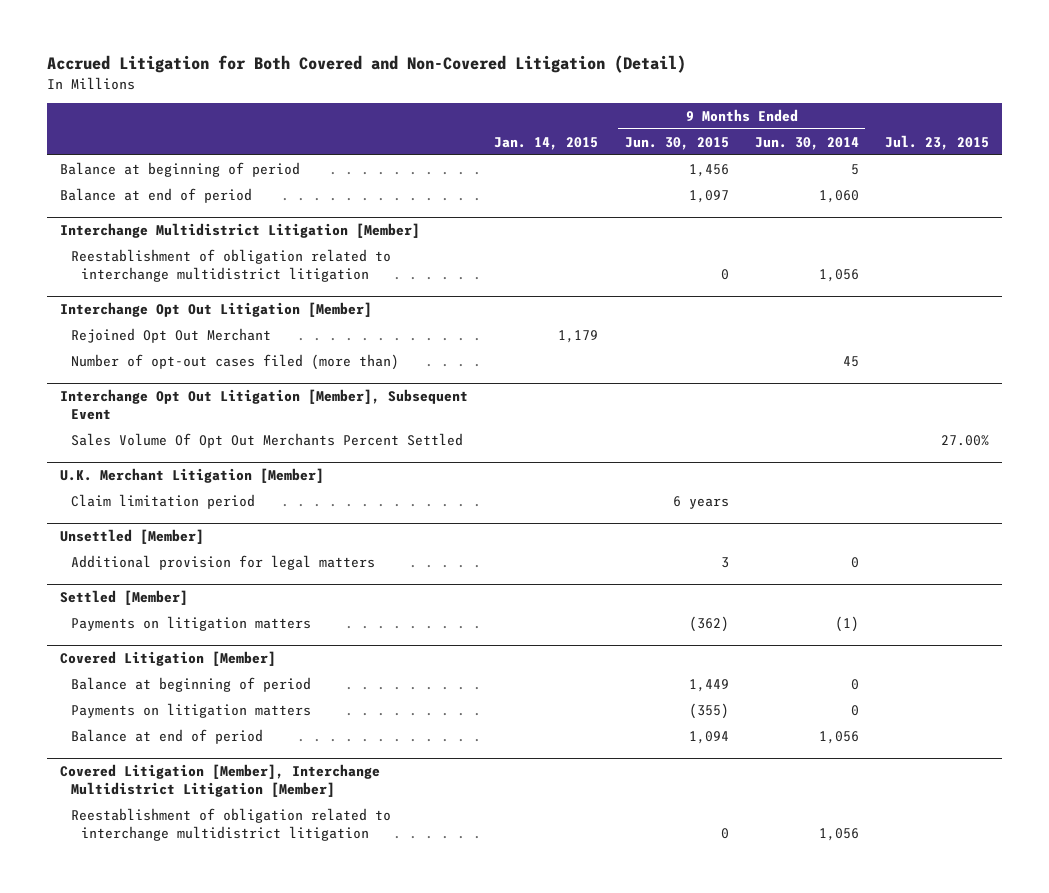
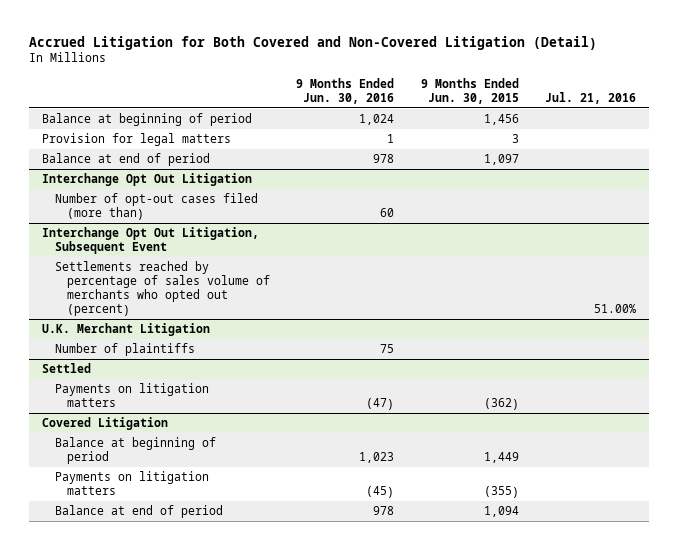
[494,136,599,150] Jan. 14, 2015 -> none
[754,136,859,150] Jun. 30, 2014 -> none
[884,134,989,150] Jul. 23, 2015 -> none
none -> [296,78,395,104] 9 Months Ended Jun. 30, 2016
none -> [544,91,636,104] Jul. 21, 2016
none -> [42,133,232,147] Provision for legal matters
[60,223,421,239] Interchange Multidistrict Litigation [Member] -> none
[70,248,391,283] Reestablishment of obligation related to interchange multidistrict litigation -> none
[70,327,271,343] Rejoined Opt Out Merchant -> none
[60,302,373,318] Interchange Opt Out Litigation [Member] -> [42,173,253,187] Interchange Opt Out Litigation
[70,493,255,509] Claim limitation period -> none
[60,529,205,545] Unsettled [Member] -> none
[70,554,375,570] Additional provision for legal matters -> none
[60,389,469,421] Interchange Opt Out Litigation [Member], Subsequent Event -> [42,227,260,255] Interchange Opt Out Litigation, Subsequent Event
[70,432,463,448] Sales Volume Of Opt Out Merchants Percent Settled -> [54,261,271,316] Settlements reached by percentage of sales volume of merchants who opted out (percent)
[60,468,325,484] U.K. Merchant Litigation [Member] -> [42,323,211,337] U.K. Merchant Litigation
none -> [54,343,195,357] Number of plaintiffs
[60,590,189,606] Settled [Member] -> [42,363,92,374] Settled
[60,651,277,667] Covered Litigation [Member] -> [42,417,169,431] Covered Litigation
[60,764,381,798] Covered Litigation [Member], Interchange Multidistrict Litigation [Member] -> none
[70,807,391,842] Reestablishment of obligation related to interchange multidistrict litigation -> none

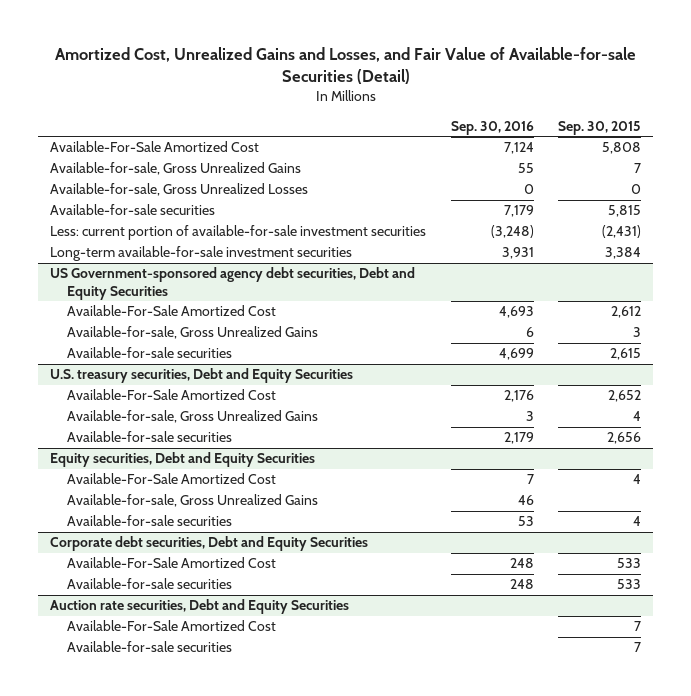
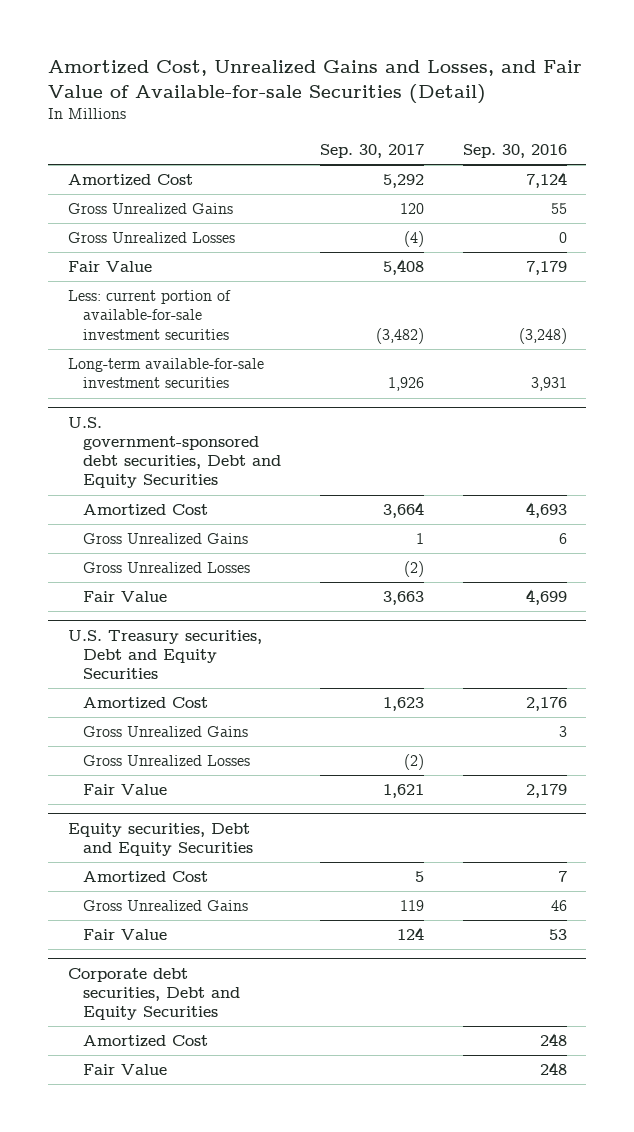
[557,120,641,135] Sep. 30, 2015 -> none
none -> [319,144,424,159] Sep. 30, 2017
[50,141,260,153] Available-For-Sale Amortized Cost -> [67,174,193,187] Amortized Cost
[50,162,302,176] Available-for-sale, Gross Unrealized Gains -> [67,203,233,215] Gross Unrealized Gains
[50,183,309,197] Available-for-sale, Gross Unrealized Losses -> [67,232,235,244] Gross Unrealized Losses
[50,204,216,216] Available-for-sale securities -> [67,261,152,273] Fair Value
[50,267,416,300] US Government-sponsored agency debt securities, Debt and Equity Securities -> [67,416,281,489] U.S. government-sponsored debt securities, Debt and Equity Securities
[66,305,276,317] Available-For-Sale Amortized Cost -> [82,504,208,517] Amortized Cost
[66,326,318,340] Available-for-sale, Gross Unrealized Gains -> [82,533,248,545] Gross Unrealized Gains
none -> [82,562,250,574] Gross Unrealized Losses
[66,347,232,359] Available-for-sale securities -> [82,591,167,603] Fair Value
[50,368,354,384] U.S. treasury securities, Debt and Equity Securities -> [67,629,262,680] U.S. Treasury securities, Debt and Equity Securities
[66,389,276,401] Available-For-Sale Amortized Cost -> [82,697,208,710] Amortized Cost
[66,410,318,424] Available-for-sale, Gross Unrealized Gains -> [82,726,248,738] Gross Unrealized Gains
none -> [82,755,250,767] Gross Unrealized Losses
[66,431,232,443] Available-for-sale securities -> [82,784,167,796] Fair Value
[66,473,276,485] Available-For-Sale Amortized Cost -> [82,871,208,884] Amortized Cost
[66,494,318,508] Available-for-sale, Gross Unrealized Gains -> [82,900,248,912] Gross Unrealized Gains
[66,515,232,527] Available-for-sale securities -> [82,929,167,941] Fair Value
[50,599,350,615] Auction rate securities, Debt and Equity Securities -> none
[66,620,276,632] Available-For-Sale Amortized Cost -> none
[66,641,232,653] Available-for-sale securities -> none
[66,557,276,569] Available-For-Sale Amortized Cost -> [82,1035,208,1048] Amortized Cost
[66,578,232,590] Available-for-sale securities -> [82,1064,167,1076] Fair Value

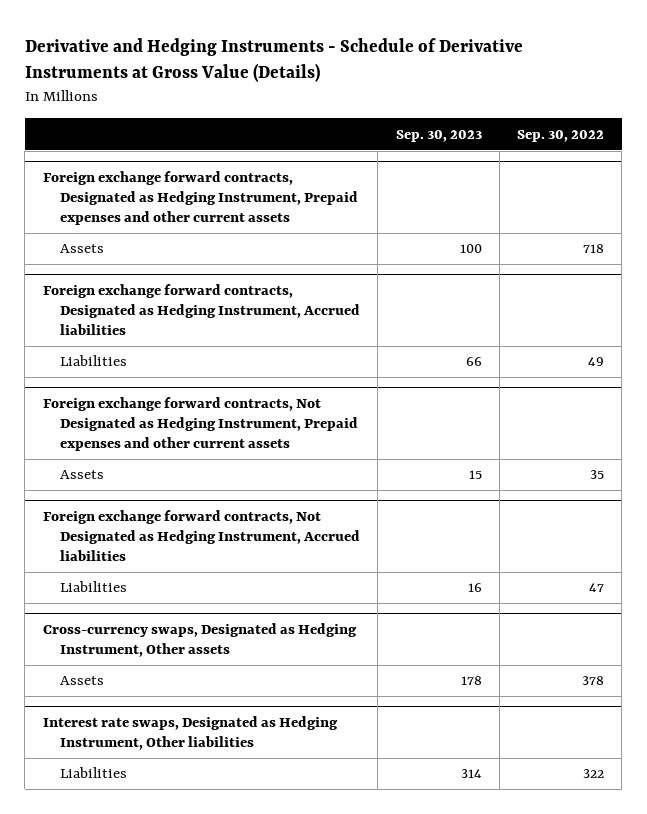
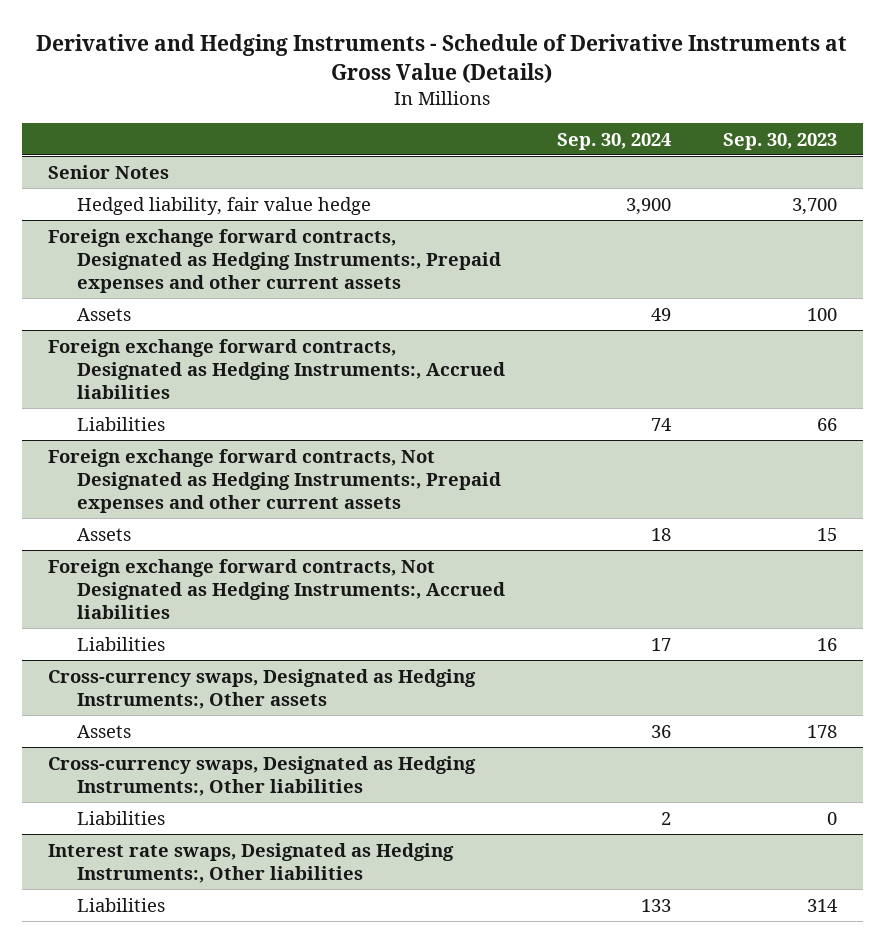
[517,129,605,142] Sep. 30, 2022 -> none
none -> [556,132,671,150] Sep. 30, 2024
none -> [48,164,170,179] Senior Notes
none -> [77,196,372,215] Hedged liability, fair value hedge
[42,170,359,226] Foreign exchange forward contracts, Designated as Hedging Instrument, Prepaid expenses and other current assets -> [48,228,502,293] Foreign exchange forward contracts, Designated as Hedging Instruments:, Prepaid expenses and other current assets
[42,283,361,336] Foreign exchange forward contracts, Designated as Hedging Instrument, Accrued liabilities -> [48,338,506,399] Foreign exchange forward contracts, Designated as Hedging Instruments:, Accrued liabilities
[42,396,359,452] Foreign exchange forward contracts, Not Designated as Hedging Instrument, Prepaid expenses and other current assets -> [48,448,502,513] Foreign exchange forward contracts, Not Designated as Hedging Instruments:, Prepaid expenses and other current assets
[42,509,361,562] Foreign exchange forward contracts, Not Designated as Hedging Instrument, Accrued liabilities -> [48,558,506,619] Foreign exchange forward contracts, Not Designated as Hedging Instruments:, Accrued liabilities
[42,622,357,657] Cross-currency swaps, Designated as Hedging Instrument, Other assets -> [48,668,477,709] Cross-currency swaps, Designated as Hedging Instruments:, Other assets
none -> [48,755,477,796] Cross-currency swaps, Designated as Hedging Instruments:, Other liabilities
none -> [77,810,166,825] Liabilities
[42,715,338,750] Interest rate swaps, Designated as Hedging Instrument, Other liabilities -> [48,842,455,883] Interest rate swaps, Designated as Hedging Instruments:, Other liabilities

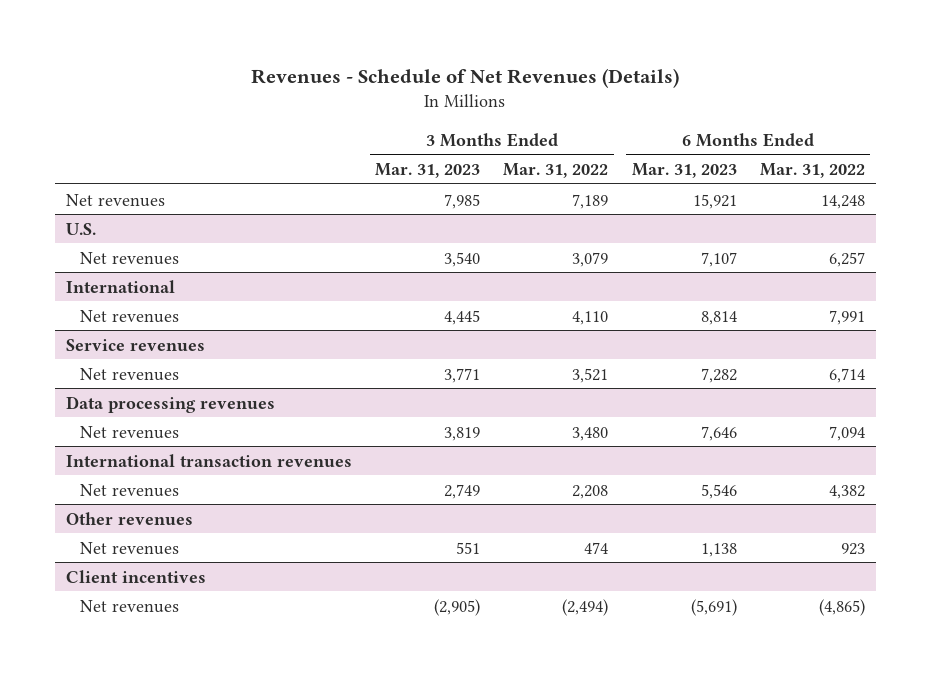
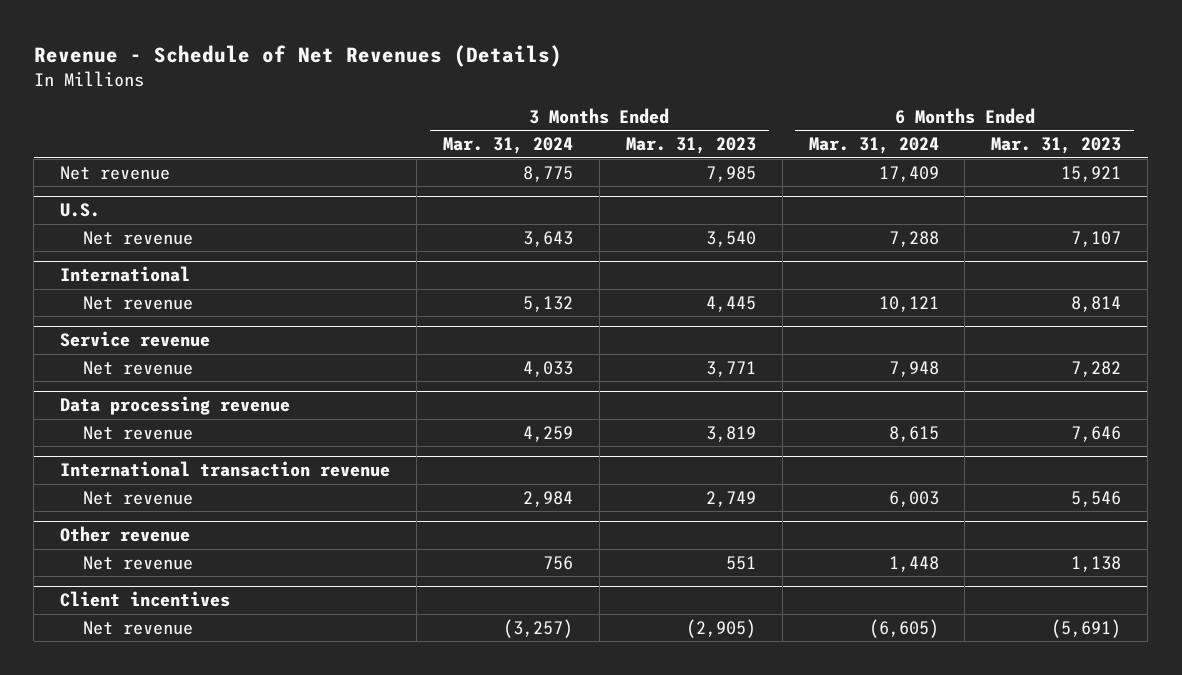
[251,67,680,88] Revenues - Schedule of Net Revenues (Details) -> [33,44,562,67] Revenue - Schedule of Net Revenues (Details)
[503,162,609,178] Mar. 31, 2022 -> none
[759,162,865,178] Mar. 31, 2022 -> none
none -> [443,137,574,155] Mar. 31, 2024
none -> [808,137,939,155] Mar. 31, 2024
[66,193,166,207] Net revenues -> [60,165,171,180] Net revenue
[79,251,179,265] Net revenues -> [82,230,193,245] Net revenue
[79,309,179,323] Net revenues -> [82,295,193,310] Net revenue
[66,338,206,351] Service revenues -> [60,331,211,348] Service revenue
[79,367,179,381] Net revenues -> [82,360,193,375] Net revenue
[66,395,276,413] Data processing revenues -> [60,396,291,416] Data processing revenue
[79,425,179,439] Net revenues -> [82,425,193,440] Net revenue
[66,453,353,467] International transaction revenues -> [60,461,391,478] International transaction revenue
[79,483,179,497] Net revenues -> [82,490,193,505] Net revenue
[66,511,194,525] Other revenues -> [60,526,191,543] Other revenue
[79,541,179,555] Net revenues -> [82,555,193,570] Net revenue
[79,599,179,613] Net revenues -> [82,620,193,635] Net revenue

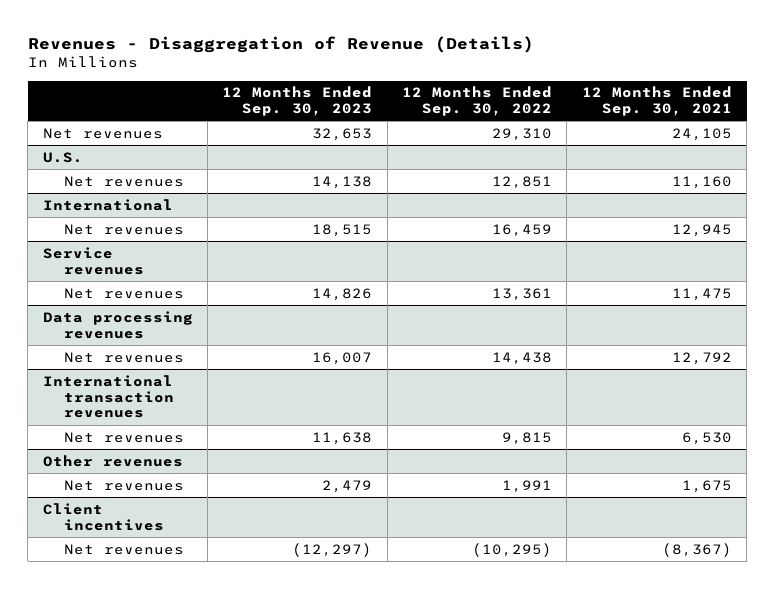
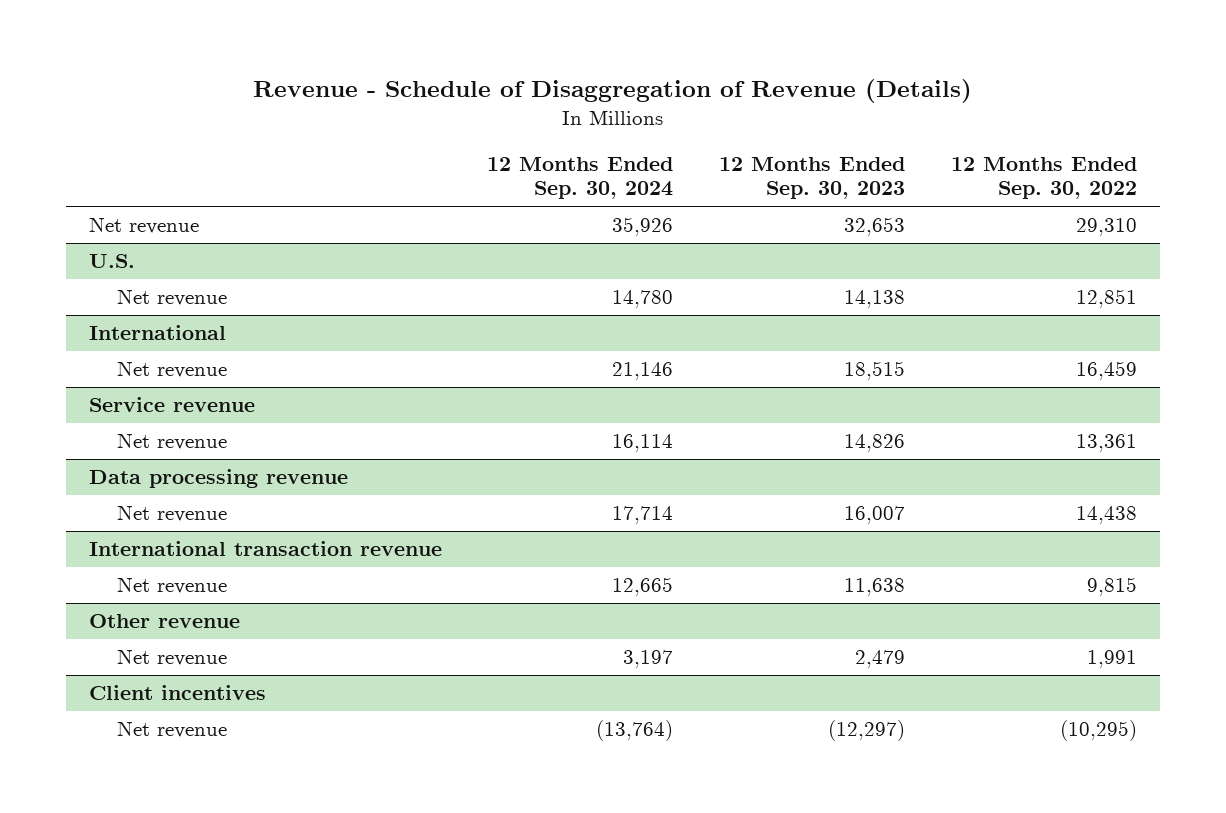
[27,35,534,53] Revenues - Disaggregation of Revenue (Details) -> [252,79,972,104] Revenue - Schedule of Disaggregation of Revenue (Details)
[581,86,732,117] 12 Months Ended Sep. 30, 2021 -> none
none -> [487,156,674,199] 12 Months Ended Sep. 30, 2024
[42,127,163,139] Net revenues -> [88,217,199,235] Net revenue
[63,175,184,187] Net revenues -> [116,289,227,307] Net revenue
[63,223,184,235] Net revenues -> [116,361,227,379] Net revenue
[42,246,144,275] Service revenues -> [88,397,255,413] Service revenue
[63,287,184,299] Net revenues -> [116,433,227,451] Net revenue
[42,310,193,339] Data processing revenues -> [88,469,348,489] Data processing revenue
[63,351,184,363] Net revenues -> [116,505,227,523] Net revenue
[42,374,174,419] International transaction revenues -> [88,541,442,557] International transaction revenue
[63,431,184,443] Net revenues -> [116,577,227,595] Net revenue
[42,454,183,467] Other revenues -> [88,614,240,629] Other revenue
[63,479,184,491] Net revenues -> [116,649,227,667] Net revenue
[63,543,184,555] Net revenues -> [116,721,227,739] Net revenue

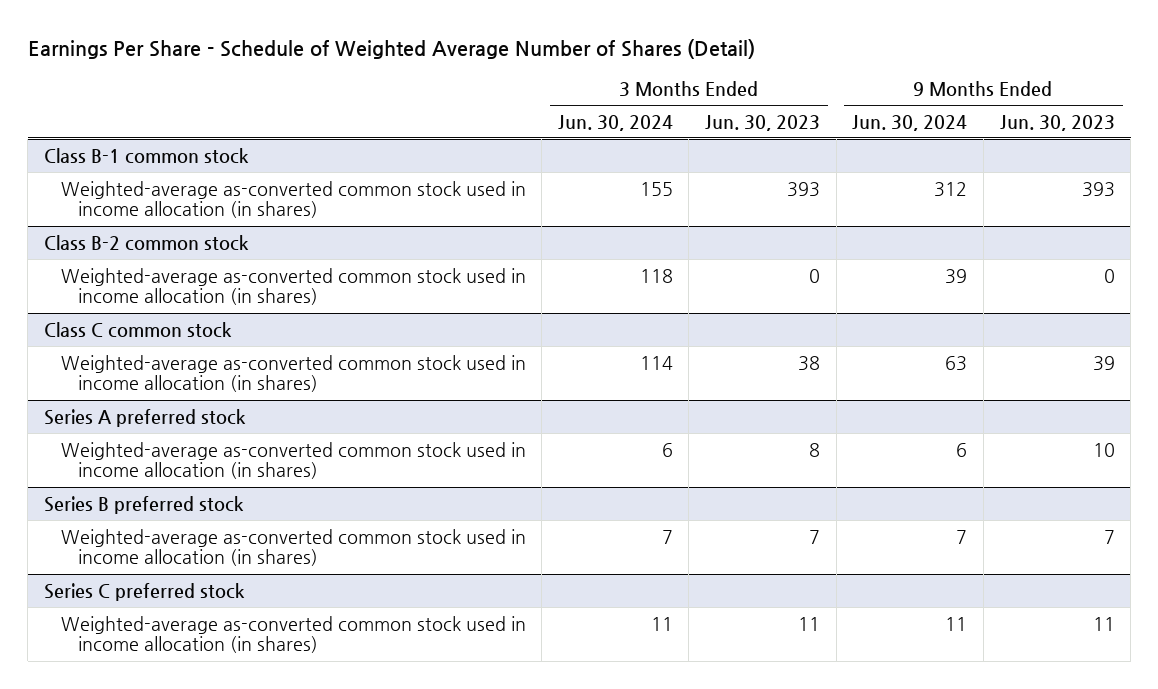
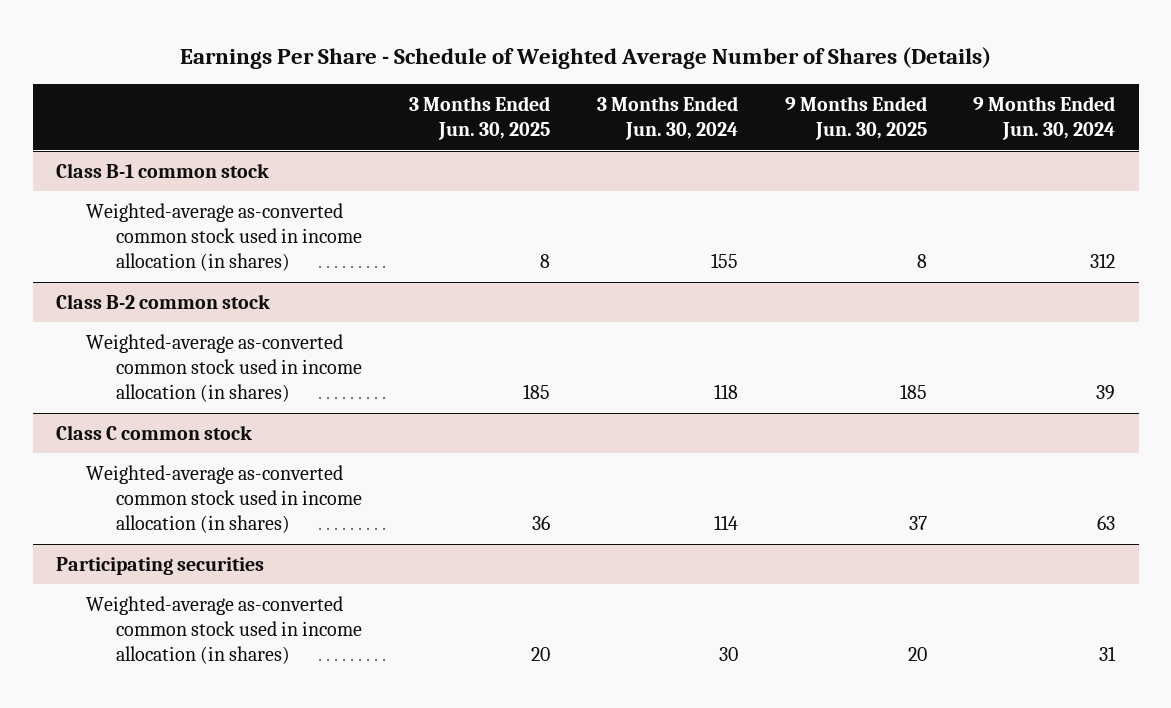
[27,38,755,59] Earnings Per Share - Schedule of Weighted Average Number of Shares (Detail) -> [179,46,991,69] Earnings Per Share - Schedule of Weighted Average Number of Shares (Details)
[705,114,821,131] Jun. 30, 2023 -> none
[999,114,1115,131] Jun. 30, 2023 -> none
none -> [409,95,551,141] 3 Months Ended Jun. 30, 2025
none -> [784,95,927,141] 9 Months Ended Jun. 30, 2025
[43,408,246,427] Series A preferred stock -> none
[43,495,244,514] Series B preferred stock -> none
[60,528,526,567] Weighted-average as-converted common stock used in income allocation (in shares) -> none
[43,582,245,601] Series C preferred stock -> none
[60,615,526,654] Weighted-average as-converted common stock used in income allocation (in shares) -> none
none -> [56,557,265,576] Participating securities
[661,442,673,457] 6 -> [718,647,738,662] 30
[956,442,968,457] 6 -> [1099,646,1117,662] 31

